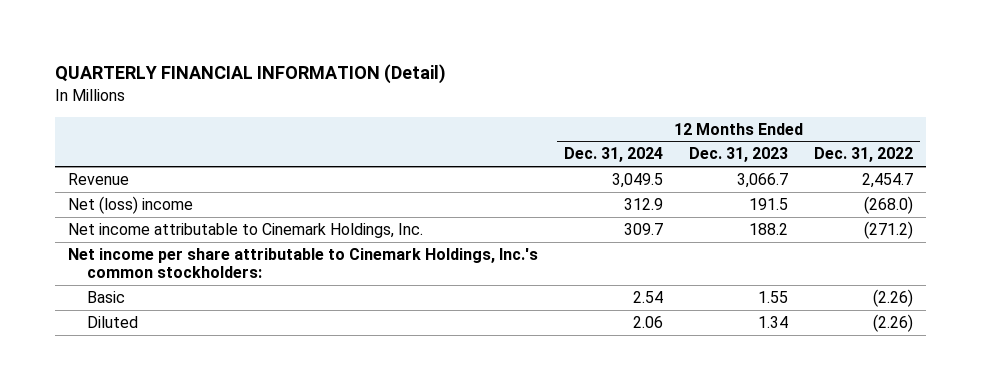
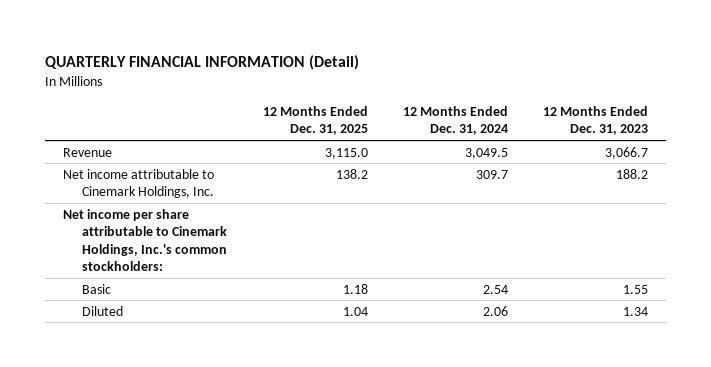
[814,147,914,163] Dec. 31, 2022 -> none
none -> [262,105,368,136] 12 Months Ended Dec. 31, 2025
[67,196,193,215] Net (loss) income -> none

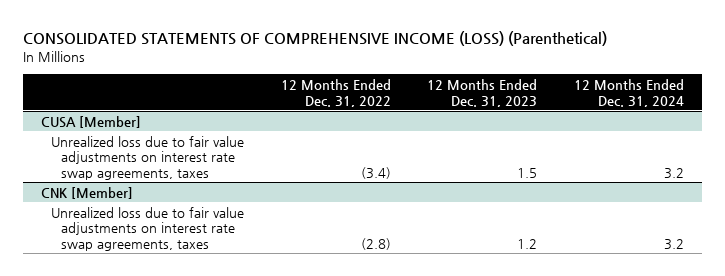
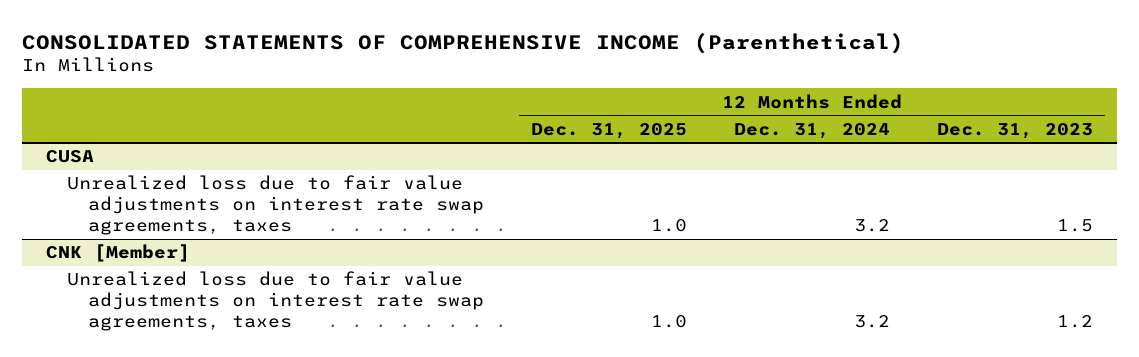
[22,31,607,47] CONSOLIDATED STATEMENTS OF COMPREHENSIVE INCOME (LOSS) (Parenthetical) -> [22,32,905,54] CONSOLIDATED STATEMENTS OF COMPREHENSIVE INCOME (Parenthetical)
[280,79,391,107] 12 Months Ended Dec. 31, 2022 -> none
none -> [530,122,687,139] Dec. 31, 2025
[41,115,142,128] CUSA [Member] -> [45,150,94,164] CUSA

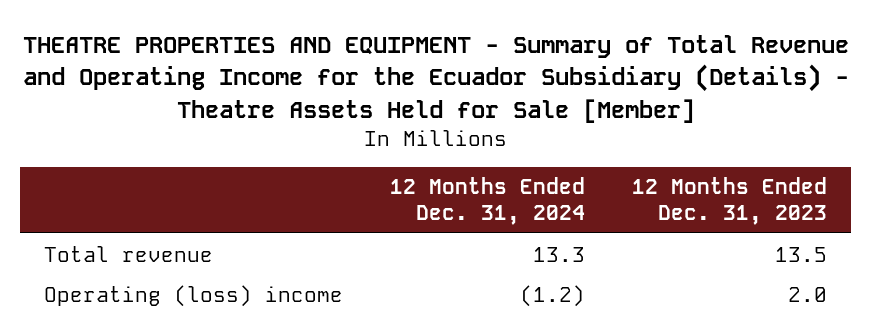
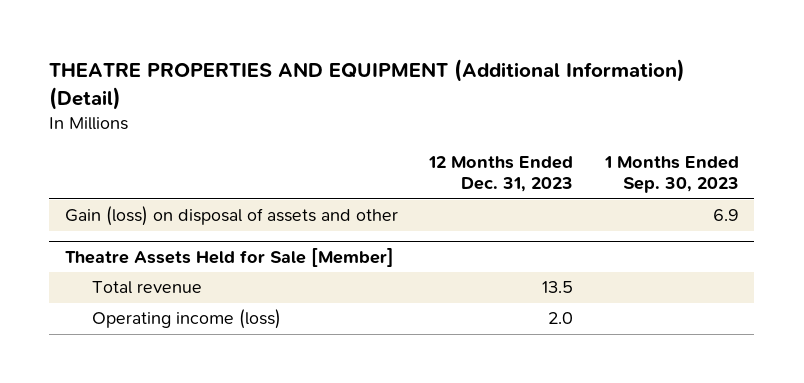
[22,34,849,123] THEATRE PROPERTIES AND EQUIPMENT - Summary of Total Revenue and Operating Income for the Ecuador Subsidiary (Details) - Theatre Assets Held for Sale [Member] -> [49,59,686,110] THEATRE PROPERTIES AND EQUIPMENT (Additional Information) (Detail)
[390,177,586,226] 12 Months Ended Dec. 31, 2024 -> none
none -> [603,156,739,194] 1 Months Ended Sep. 30, 2023
none -> [65,206,399,227] Gain (loss) on disposal of assets and other
none -> [65,247,395,267] Theatre Assets Held for Sale [Member]
[43,284,343,307] Operating (loss) income -> [91,309,281,330] Operating income (loss)

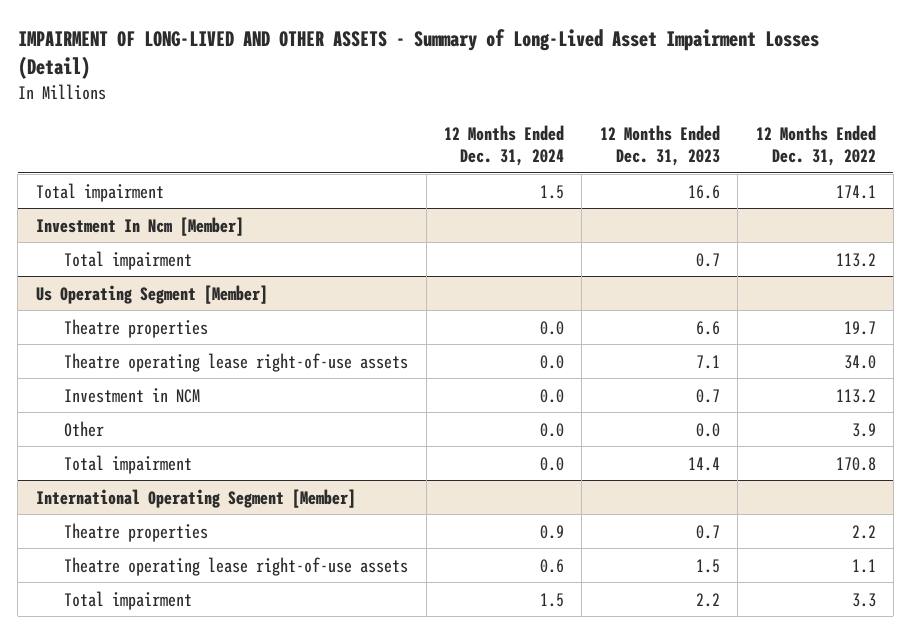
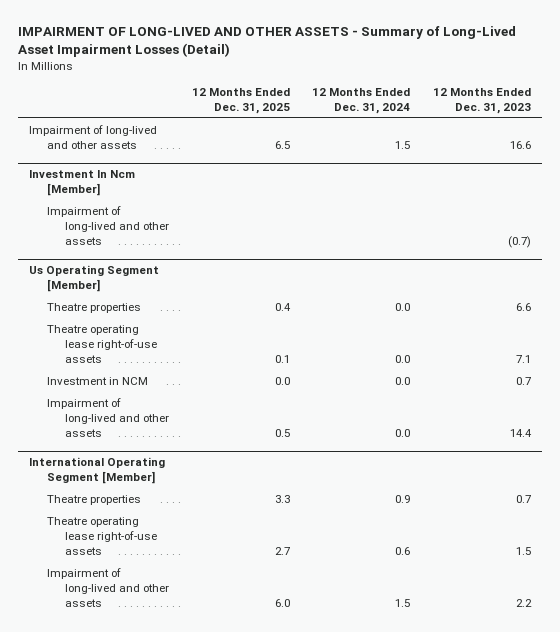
[755,125,876,166] 12 Months Ended Dec. 31, 2022 -> none
none -> [191,88,290,115] 12 Months Ended Dec. 31, 2025
[35,182,164,202] Total impairment -> [29,124,158,149] Impairment of long-lived and other assets
[64,250,193,270] Total impairment -> none
none -> [47,205,170,245] Impairment of long-lived and other assets
[64,420,105,437] Other -> none
[64,454,193,474] Total impairment -> [47,397,170,437] Impairment of long-lived and other assets
[64,590,193,610] Total impairment -> [47,567,170,607] Impairment of long-lived and other assets

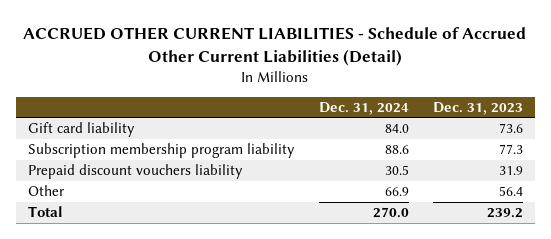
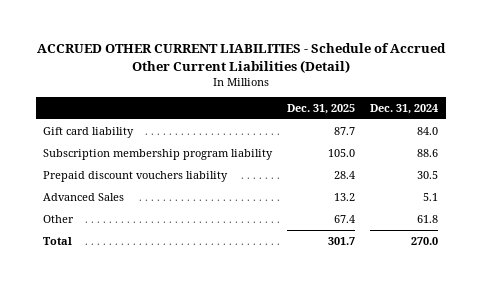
[432,101,523,115] Dec. 31, 2023 -> none
none -> [287,103,356,114] Dec. 31, 2025
none -> [43,192,125,201] Advanced Sales
[384,187,409,197] 66.9 -> [417,214,439,223] 61.8

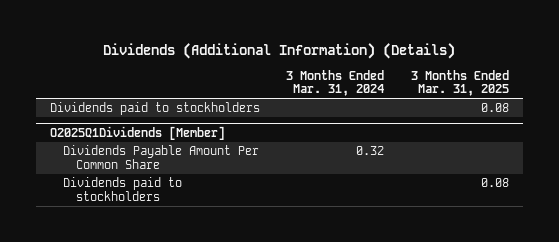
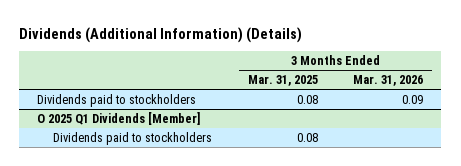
[286,69,385,97] 3 Months Ended Mar. 31, 2024 -> none
none -> [353,75,424,87] Mar. 31, 2026
[63,145,260,169] Dividends Payable Amount Per Common Share -> none
[49,126,225,141] O2025Q1Dividends [Member] -> [37,111,201,125] O 2025 Q1 Dividends [Member]

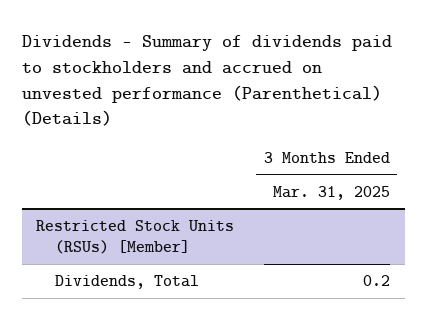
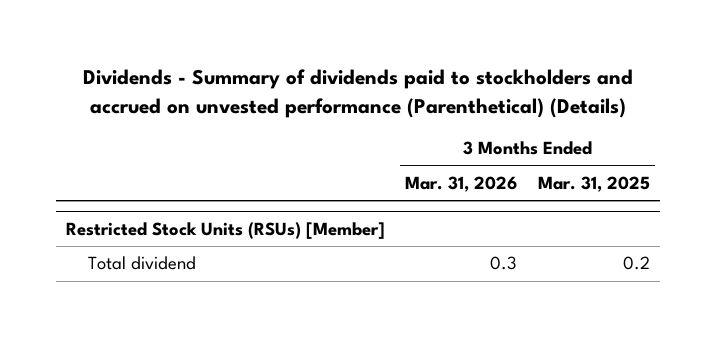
none -> [405,175,518,192] Mar. 31, 2026
[55,274,200,289] Dividends, Total -> [87,256,196,271] Total dividend

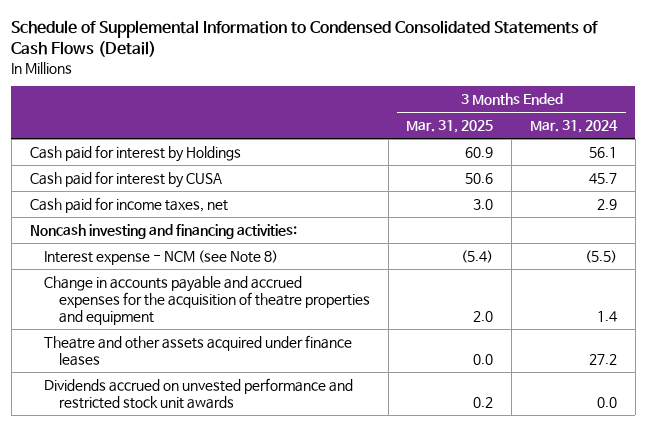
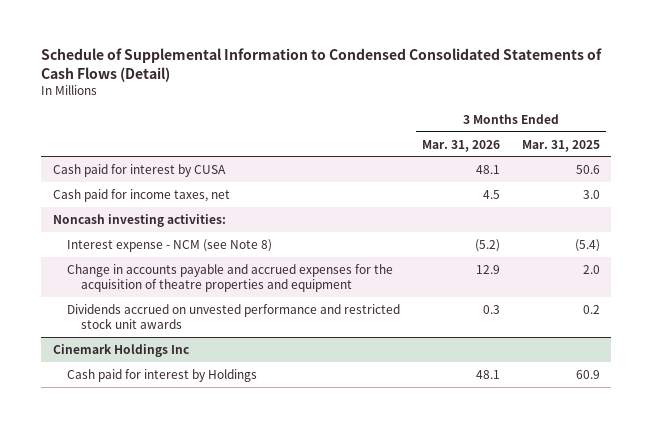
[530,120,619,134] Mar. 31, 2024 -> none
none -> [421,139,500,152] Mar. 31, 2026
[29,144,241,162] Cash paid for interest by Holdings -> none
[29,223,297,239] Noncash investing and financing activities: -> [52,213,226,227] Noncash investing activities:
[44,334,353,366] Theatre and other assets acquired under finance leases -> none
none -> [52,343,189,357] Cinemark Holdings Inc
none -> [66,368,257,382] Cash paid for interest by Holdings

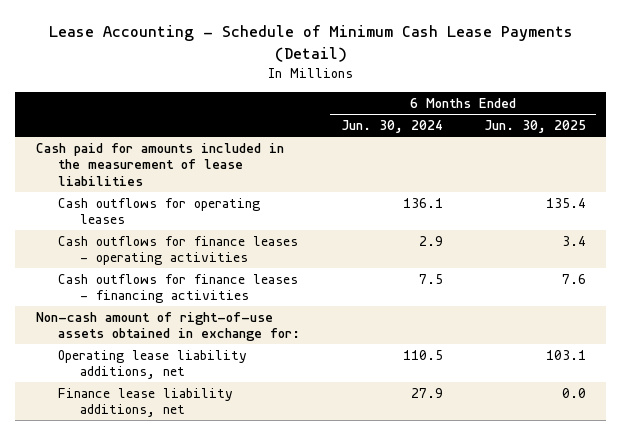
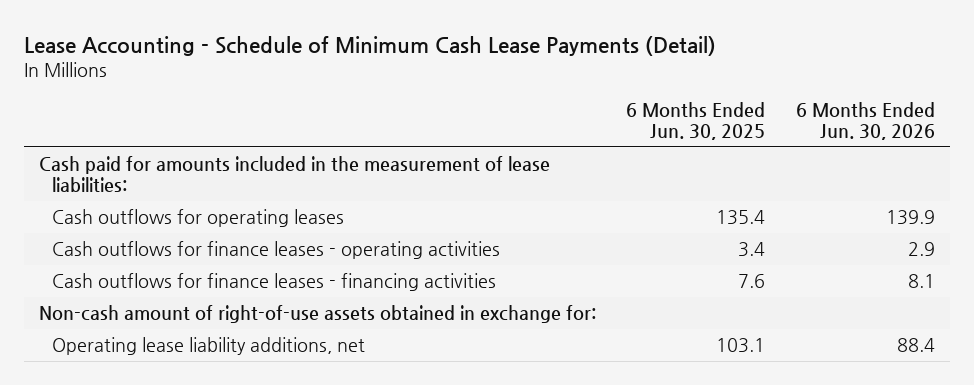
[340,119,443,133] Jun. 30, 2024 -> none
none -> [795,102,935,141] 6 Months Ended Jun. 30, 2026
[35,142,284,186] Cash paid for amounts included in the measurement of lease liabilities -> [39,156,551,193] Cash paid for amounts included in the measurement of lease liabilities:
[57,387,233,418] Finance lease liability additions, net -> none

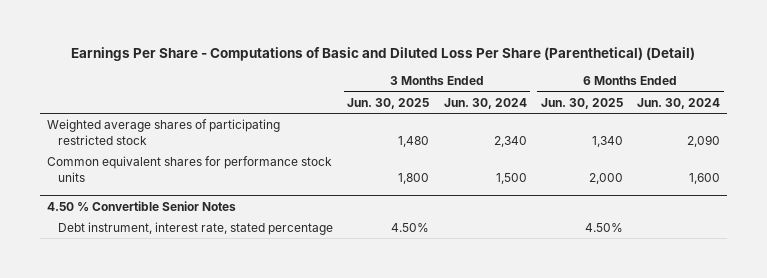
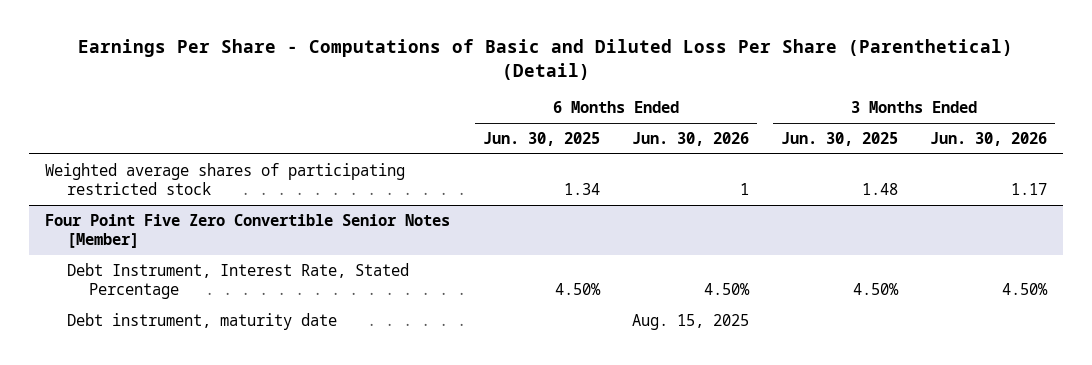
[443,97,527,109] Jun. 30, 2024 -> none
[637,97,721,109] Jun. 30, 2024 -> none
none -> [631,131,749,146] Jun. 30, 2026
none -> [930,131,1048,146] Jun. 30, 2026
[46,156,332,182] Common equivalent shares for performance stock units -> none
[398,135,430,147] 1,480 -> [861,183,898,196] 1.48
[591,135,623,147] 1,340 -> [563,183,600,196] 1.34
[46,200,236,212] 4.50 % Convertible Senior Notes -> [45,213,451,249] Four Point Five Zero Convertible Senior Notes [Member]
[58,222,334,236] Debt instrument, interest rate, stated percentage -> [67,262,410,300] Debt Instrument, Interest Rate, Stated Percentage
none -> [67,312,338,330] Debt instrument, maturity date

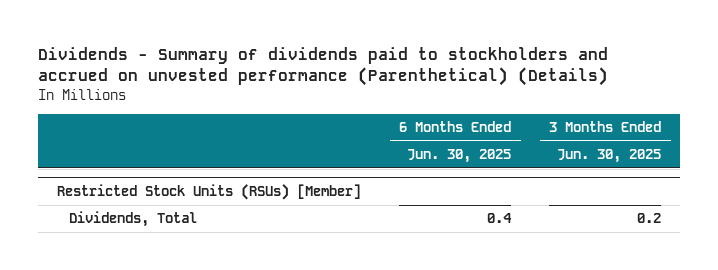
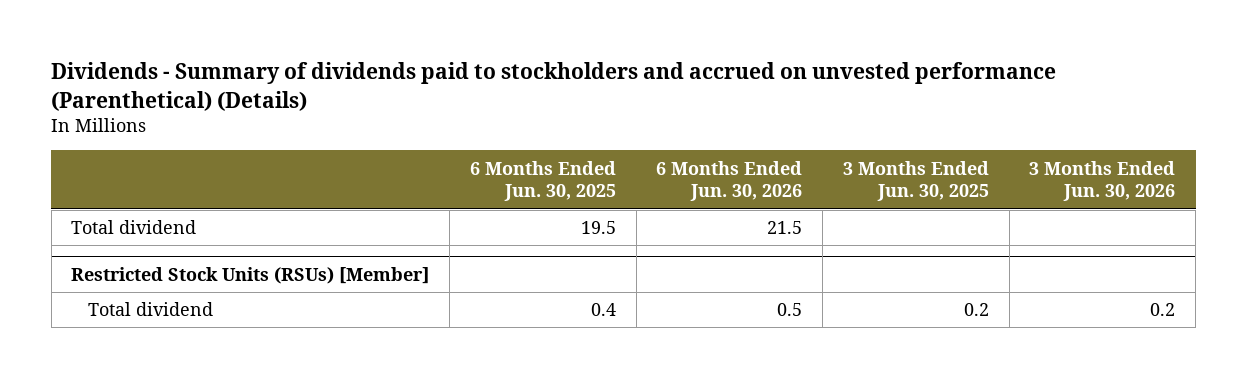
none -> [656,160,803,202] 6 Months Ended Jun. 30, 2026
none -> [1029,160,1176,202] 3 Months Ended Jun. 30, 2026
none -> [71,220,197,235] Total dividend
[68,211,197,228] Dividends, Total -> [88,302,214,317] Total dividend

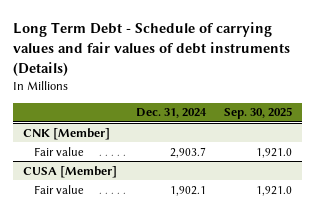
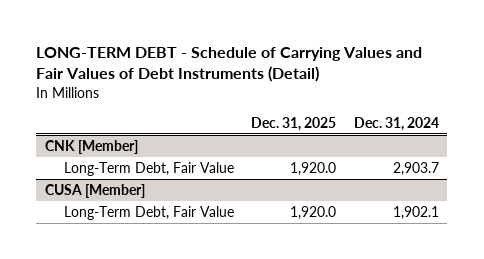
[13,22,291,76] Long Term Debt - Schedule of carrying values and fair values of debt instruments (Details) -> [36,46,423,83] LONG-TERM DEBT - Schedule of Carrying Values and Fair Values of Debt Instruments (Detail)
[224,107,293,120] Sep. 30, 2025 -> none
none -> [251,116,337,131] Dec. 31, 2025
[33,146,84,156] Fair value -> [64,162,235,177] Long-Term Debt, Fair Value
[33,184,84,194] Fair value -> [64,206,235,221] Long-Term Debt, Fair Value

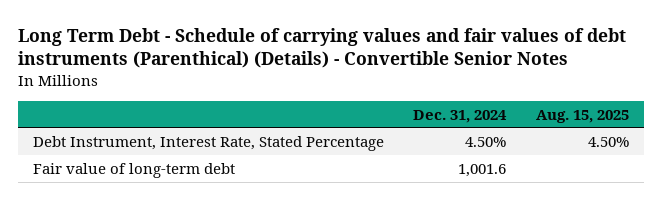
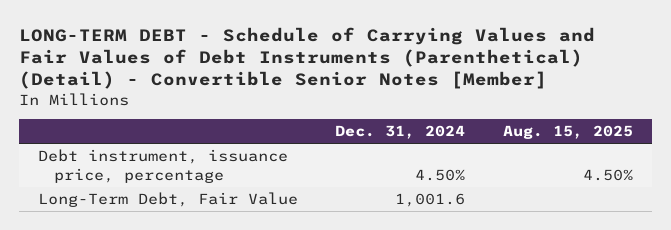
[18,27,627,69] Long Term Debt - Schedule of carrying values and fair values of debt instruments (Parenthical) (Details) - Convertible Senior Notes -> [18,26,595,90] LONG-TERM DEBT - Schedule of Carrying Values and Fair Values of Debt Instruments (Parenthetical) (Detail) - Convertible Senior Notes [Member]
[32,135,384,151] Debt Instrument, Interest Rate, Stated Percentage -> [37,149,288,183] Debt instrument, issuance price, percentage
[32,162,235,178] Fair value of long-term debt -> [37,192,298,208] Long-Term Debt, Fair Value

